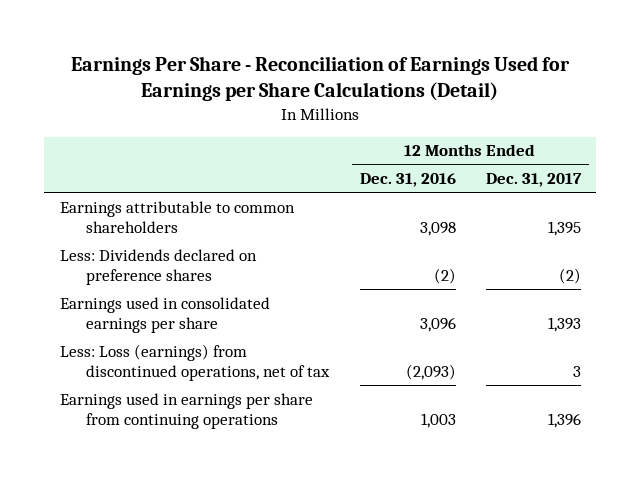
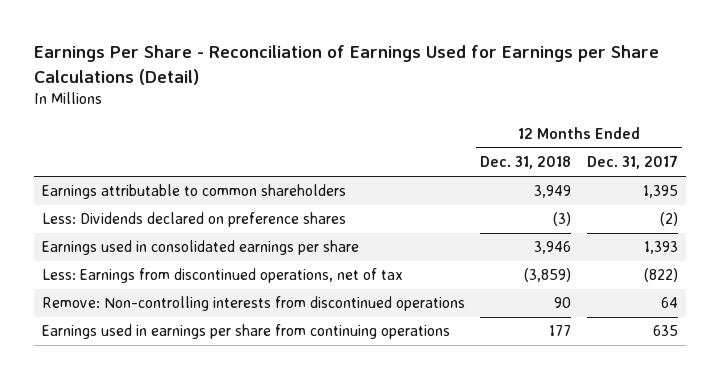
[359,173,456,188] Dec. 31, 2016 -> none
none -> [480,156,572,170] Dec. 31, 2018
[59,343,331,382] Less: Loss (earnings) from discontinued operations, net of tax -> [41,268,403,284] Less: Earnings from discontinued operations, net of tax
[573,366,582,378] 3 -> [644,268,679,283] (822)
none -> [41,296,465,312] Remove: Non-controlling interests from discontinued operations
[548,413,582,429] 1,396 -> [653,325,679,337] 635

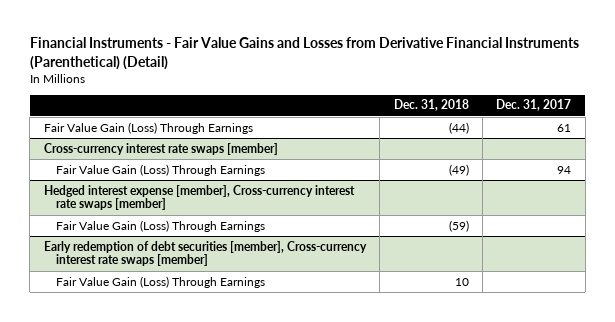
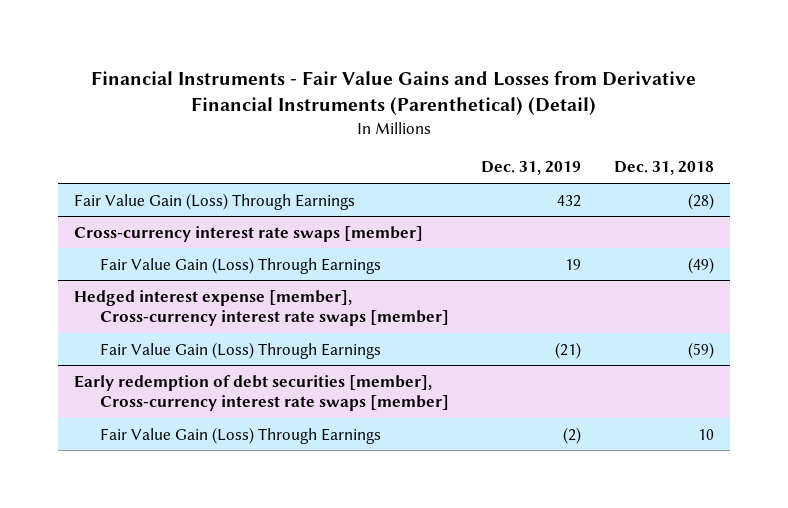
[496,99,572,112] Dec. 31, 2017 -> none
none -> [481,161,582,176] Dec. 31, 2019
[448,121,469,134] (44) -> [687,192,714,210] (28)

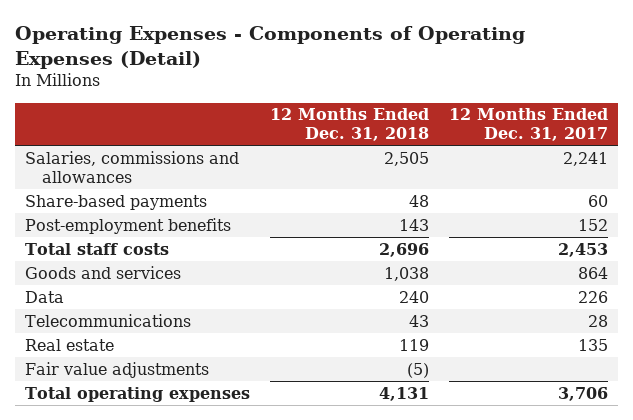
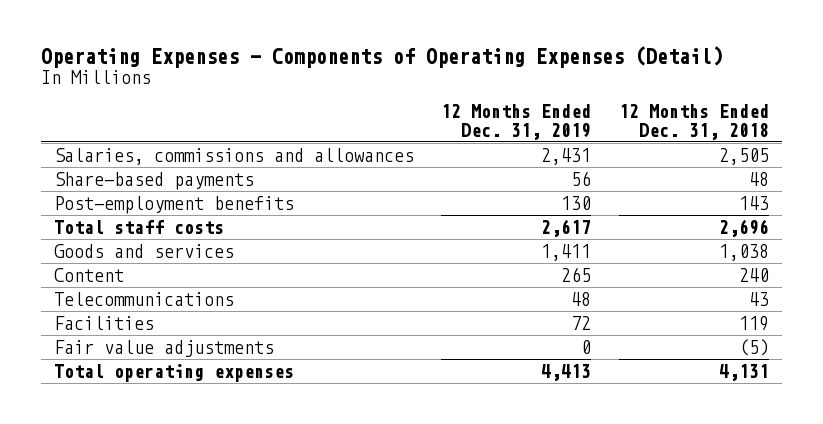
[449,108,609,142] 12 Months Ended Dec. 31, 2017 -> none
none -> [441,103,592,140] 12 Months Ended Dec. 31, 2019
[24,290,64,303] Data -> none
none -> [54,267,125,282] Content
[24,338,114,351] Real estate -> [54,315,155,330] Facilities

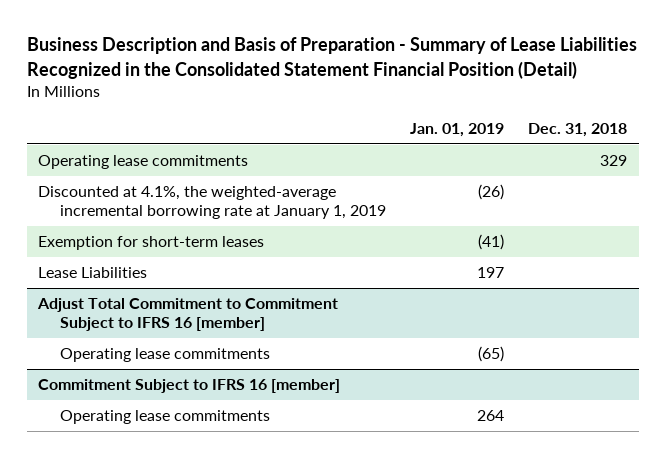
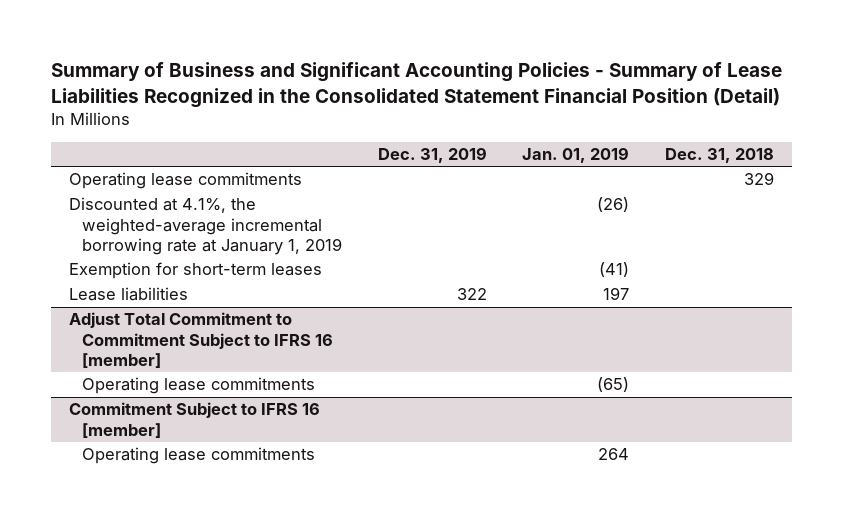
[26,37,637,79] Business Description and Basis of Preparation - Summary of Lease Liabilities Recognized in the Consolidated Statement Financial Position (Detail) -> [50,61,782,108] Summary of Business and Significant Accounting Policies - Summary of Lease Liabilities Recognized in the Consolidated Statement Financial Position (Detail)
none -> [377,147,487,164] Dec. 31, 2019
[38,267,148,279] Lease Liabilities -> [68,287,188,302] Lease liabilities

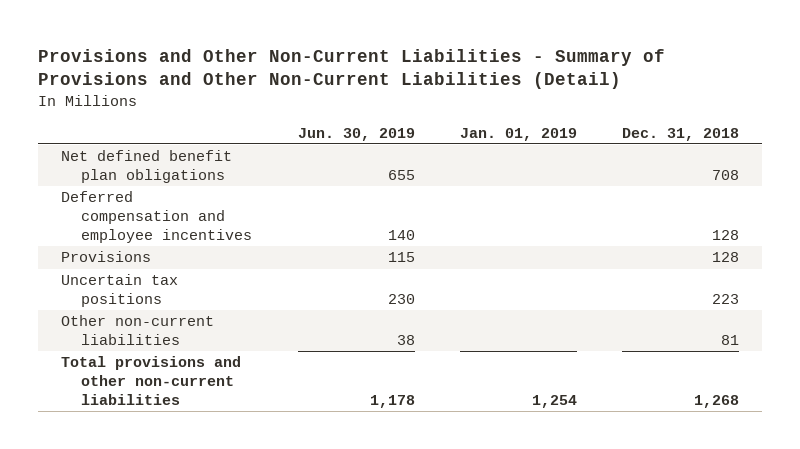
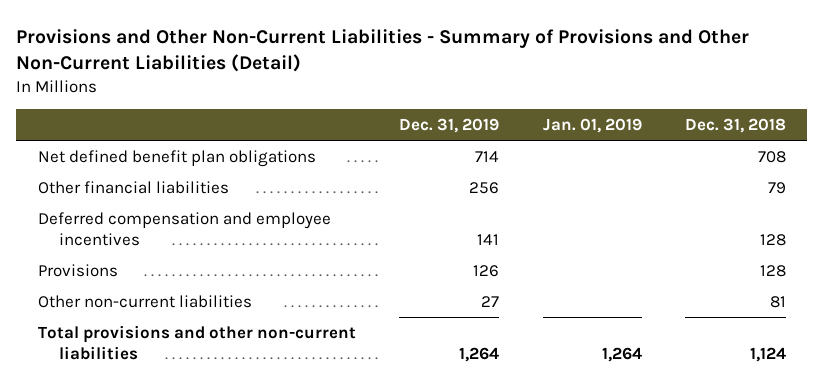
[297,127,415,141] Jun. 30, 2019 -> none
none -> [399,117,500,133] Dec. 31, 2019
none -> [38,180,230,194] Other financial liabilities
[60,274,178,308] Uncertain tax positions -> none
[532,394,578,408] 1,254 -> [601,347,642,363] 1,264
[694,394,740,408] 1,268 -> [749,347,786,363] 1,124

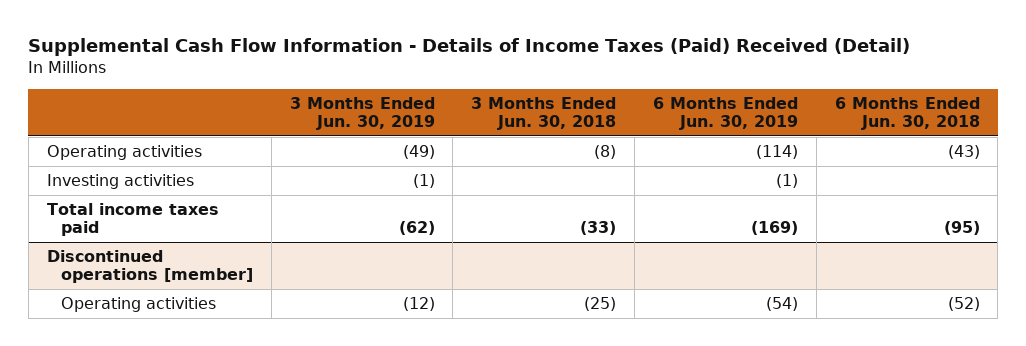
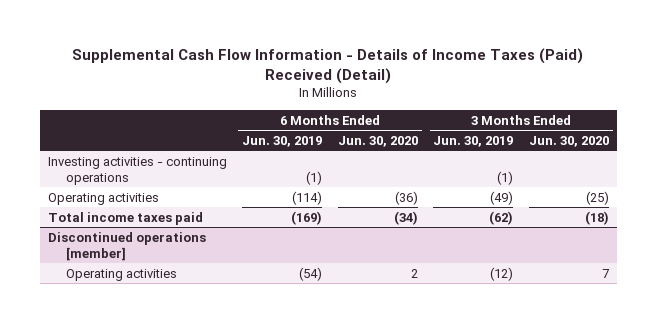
[471,97,617,131] 3 Months Ended Jun. 30, 2018 -> none
[834,97,980,131] 6 Months Ended Jun. 30, 2018 -> none
none -> [337,135,418,147] Jun. 30, 2020
none -> [529,135,610,147] Jun. 30, 2020
none -> [47,156,227,185] Investing activities - continuing operations
[46,174,194,190] Investing activities -> none

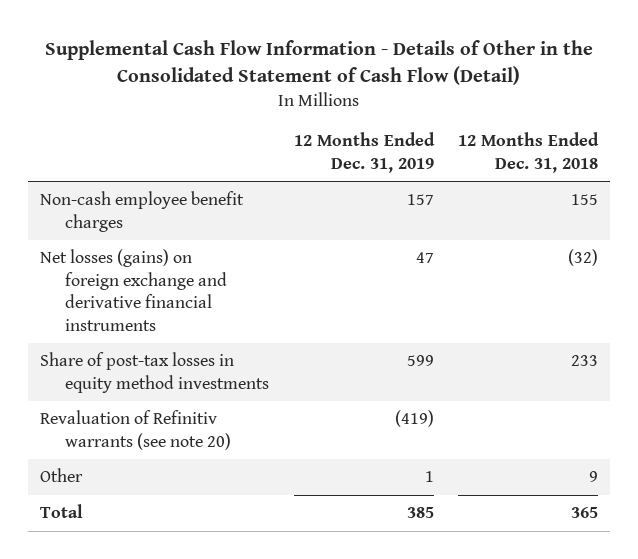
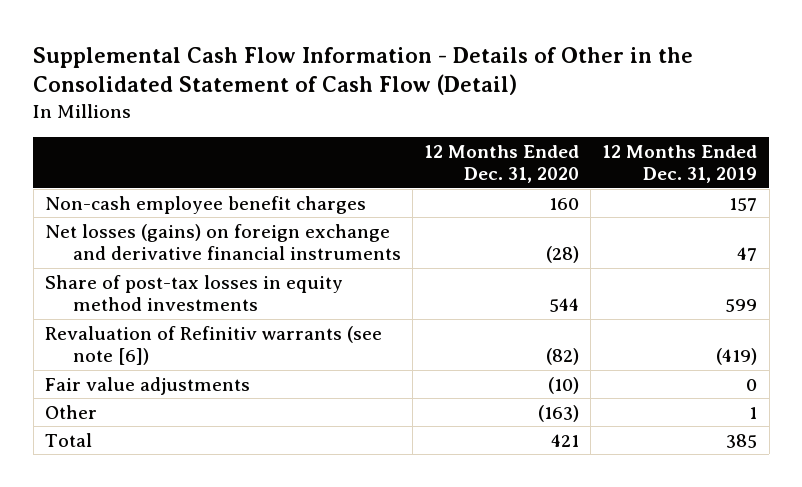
[458,132,600,173] 12 Months Ended Dec. 31, 2018 -> none
none -> [424,144,580,184] 12 Months Ended Dec. 31, 2020
[39,410,232,450] Revaluation of Refinitiv warrants (see note 20) -> [44,325,382,366] Revaluation of Refinitiv warrants (see note [6])
none -> [44,376,250,395] Fair value adjustments

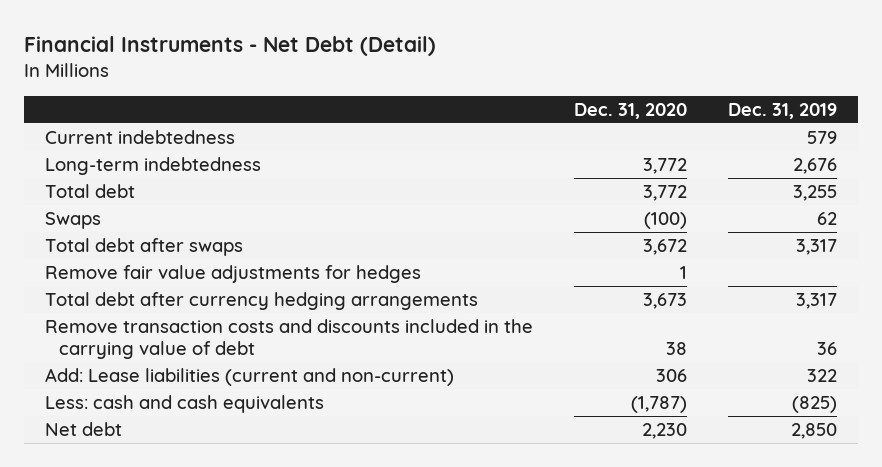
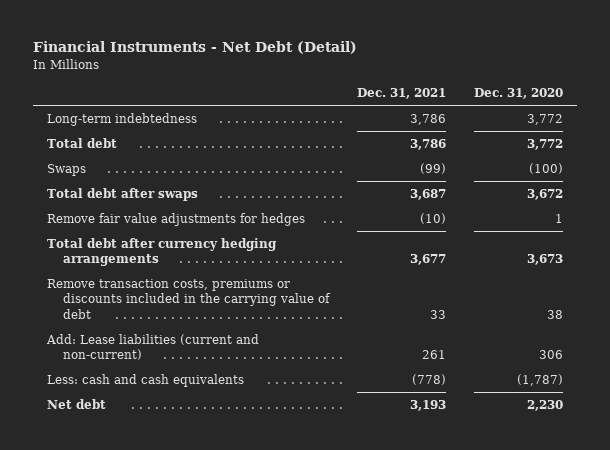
[727,102,837,119] Dec. 31, 2019 -> none
none -> [357,88,447,100] Dec. 31, 2021
[44,130,235,145] Current indebtedness -> none
[44,319,533,359] Remove transaction costs and discounts included in the carrying value of debt -> [47,278,332,320] Remove transaction costs, premiums or discounts included in the carrying value of debt

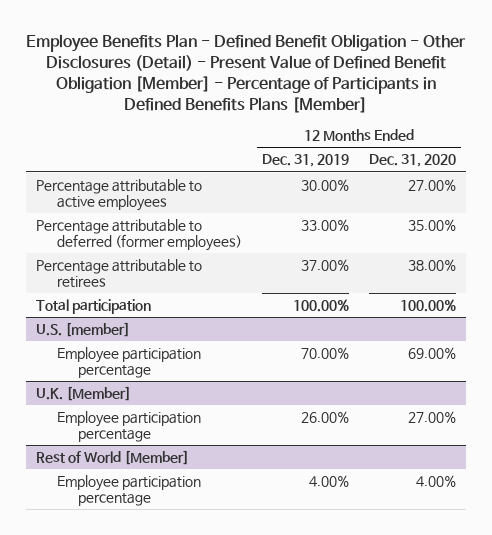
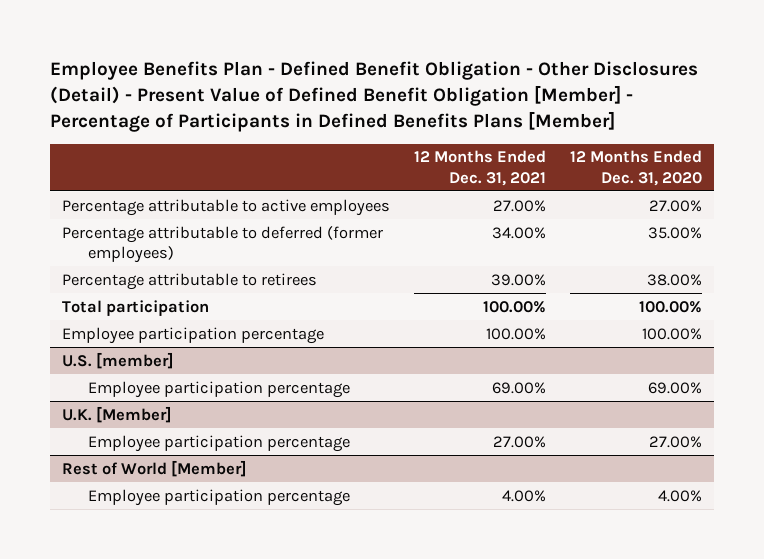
[262,154,350,168] Dec. 31, 2019 -> none
none -> [413,150,546,186] 12 Months Ended Dec. 31, 2021
none -> [61,326,324,344] Employee participation percentage

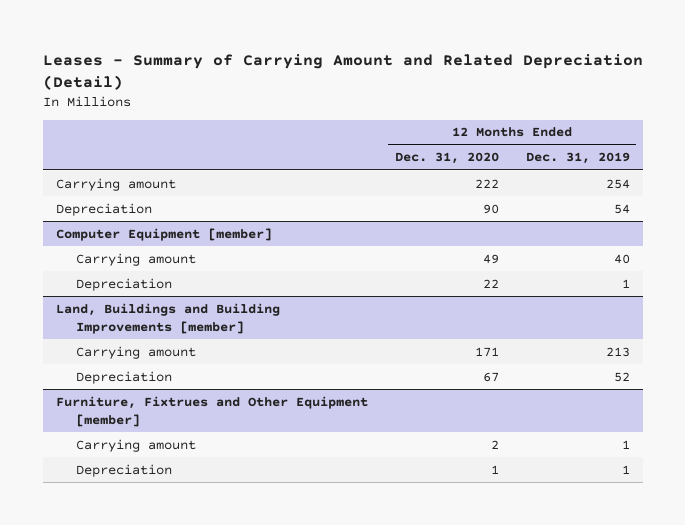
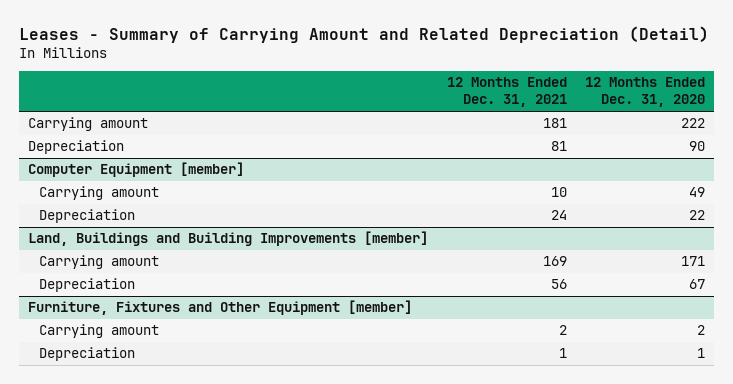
[525,152,630,165] Dec. 31, 2019 -> none
none -> [446,77,567,108] 12 Months Ended Dec. 31, 2021
[55,395,368,427] Furniture, Fixtrues and Other Equipment [member] -> [28,300,413,316] Furniture, Fixtures and Other Equipment [member]

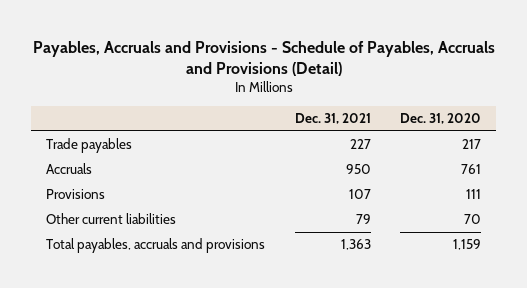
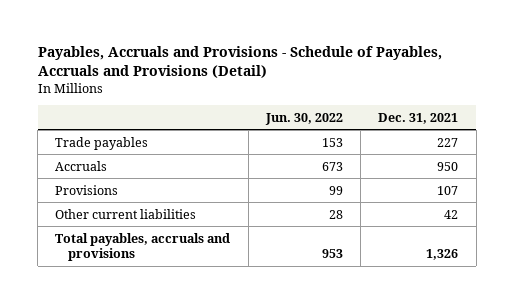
[400,113,482,125] Dec. 31, 2020 -> none
none -> [264,112,343,125] Jun. 30, 2022
[355,214,371,225] 79 -> [444,209,459,219] 42
[340,239,371,251] 1,363 -> [426,249,459,261] 1,326

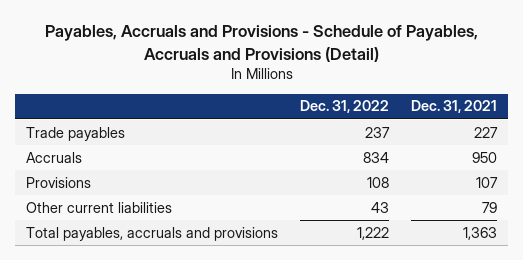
[264,112,343,125] Jun. 30, 2022 -> none
none -> [300,100,390,114] Dec. 31, 2022
[444,209,459,219] 42 -> [482,201,498,213] 79
[426,249,459,261] 1,326 -> [463,226,498,240] 1,363

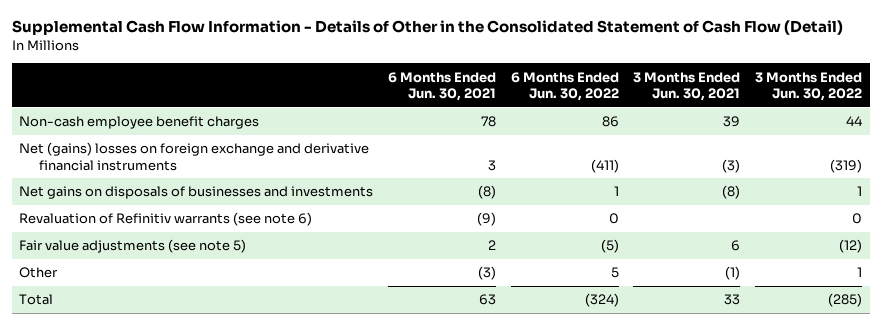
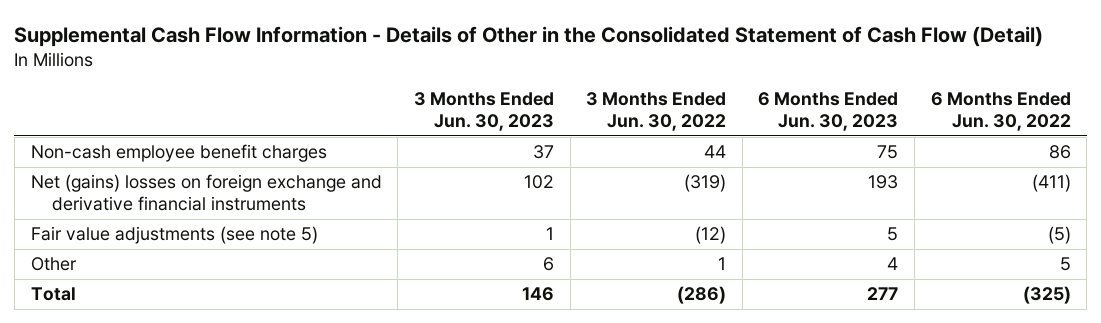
[388,71,497,102] 6 Months Ended Jun. 30, 2021 -> none
[633,71,741,102] 3 Months Ended Jun. 30, 2021 -> none
none -> [413,92,554,132] 3 Months Ended Jun. 30, 2023
none -> [758,92,899,132] 6 Months Ended Jun. 30, 2023
[19,186,374,200] Net gains on disposals of businesses and investments -> none
[19,212,313,227] Revaluation of Refinitiv warrants (see note 6) -> none
[584,293,619,308] (324) -> [1022,286,1071,305] (325)
[828,293,863,308] (285) -> [677,286,727,305] (286)

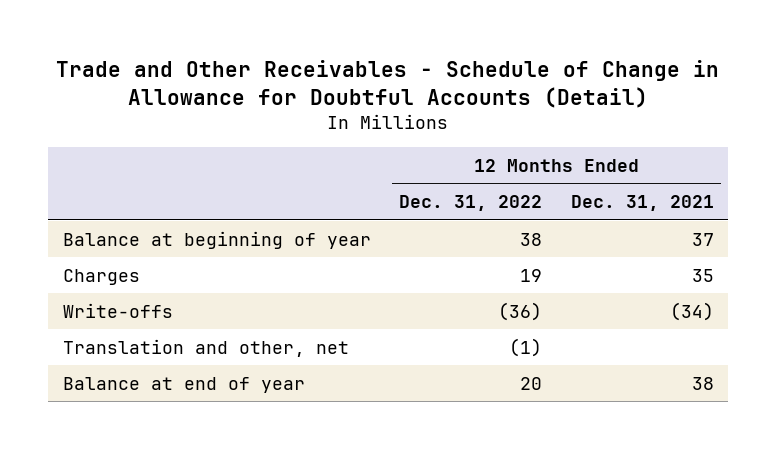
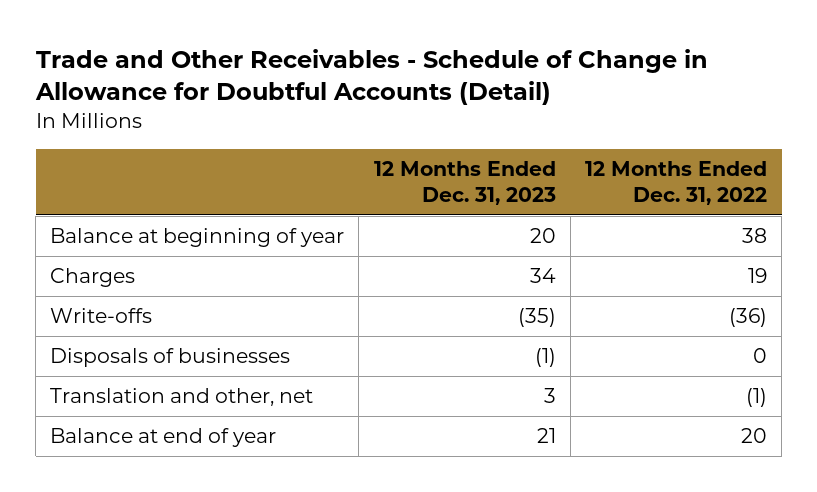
[571,195,715,212] Dec. 31, 2021 -> none
none -> [373,161,556,205] 12 Months Ended Dec. 31, 2023
none -> [50,348,291,368] Disposals of businesses

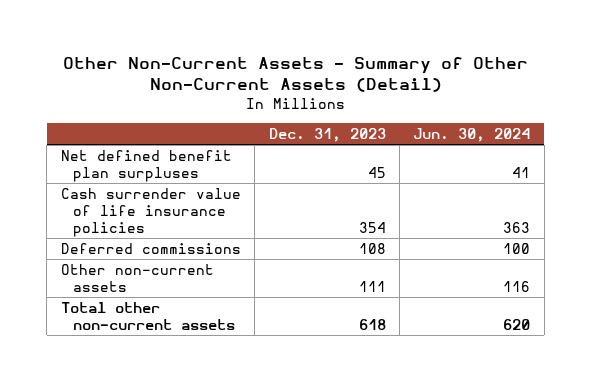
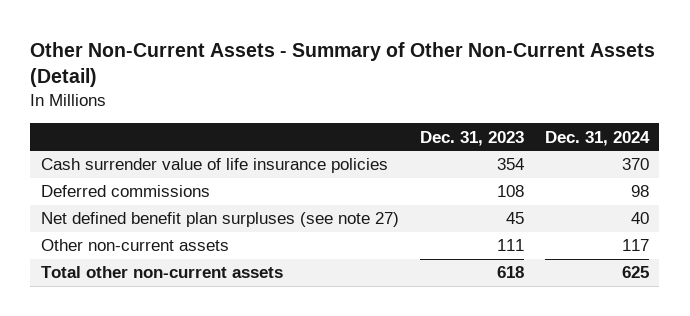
[413,128,531,143] Jun. 30, 2024 -> none
none -> [544,130,650,146] Dec. 31, 2024
[60,149,232,182] Net defined benefit plan surpluses -> none
none -> [40,212,399,228] Net defined benefit plan surpluses (see note 27)

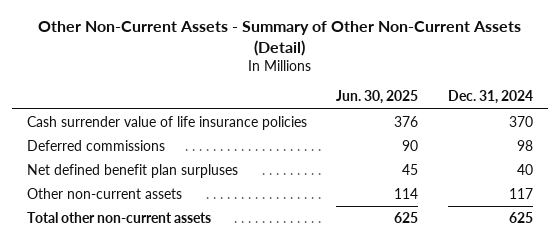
[419,130,524,146] Dec. 31, 2023 -> none
none -> [336,90,419,105] Jun. 30, 2025
[40,212,399,228] Net defined benefit plan surpluses (see note 27) -> [26,164,238,179] Net defined benefit plan surpluses

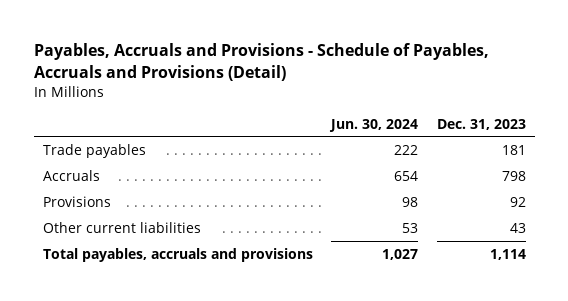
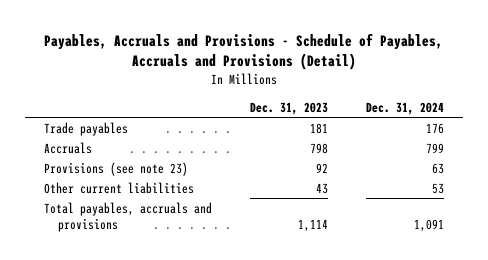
[329,118,419,132] Jun. 30, 2024 -> none
none -> [365,101,444,115] Dec. 31, 2024
[42,195,111,207] Provisions -> [43,161,188,176] Provisions (see note 23)

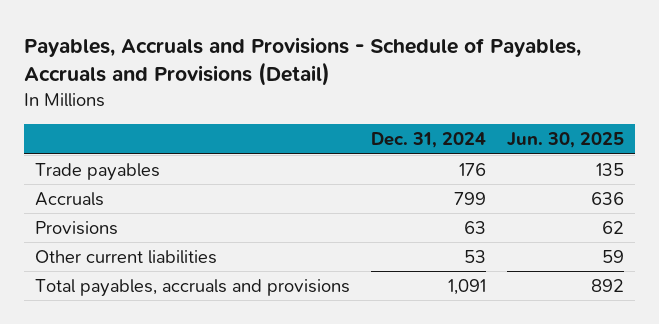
[249,101,328,115] Dec. 31, 2023 -> none
none -> [506,132,624,149] Jun. 30, 2025
[43,161,188,176] Provisions (see note 23) -> [34,220,118,235] Provisions

